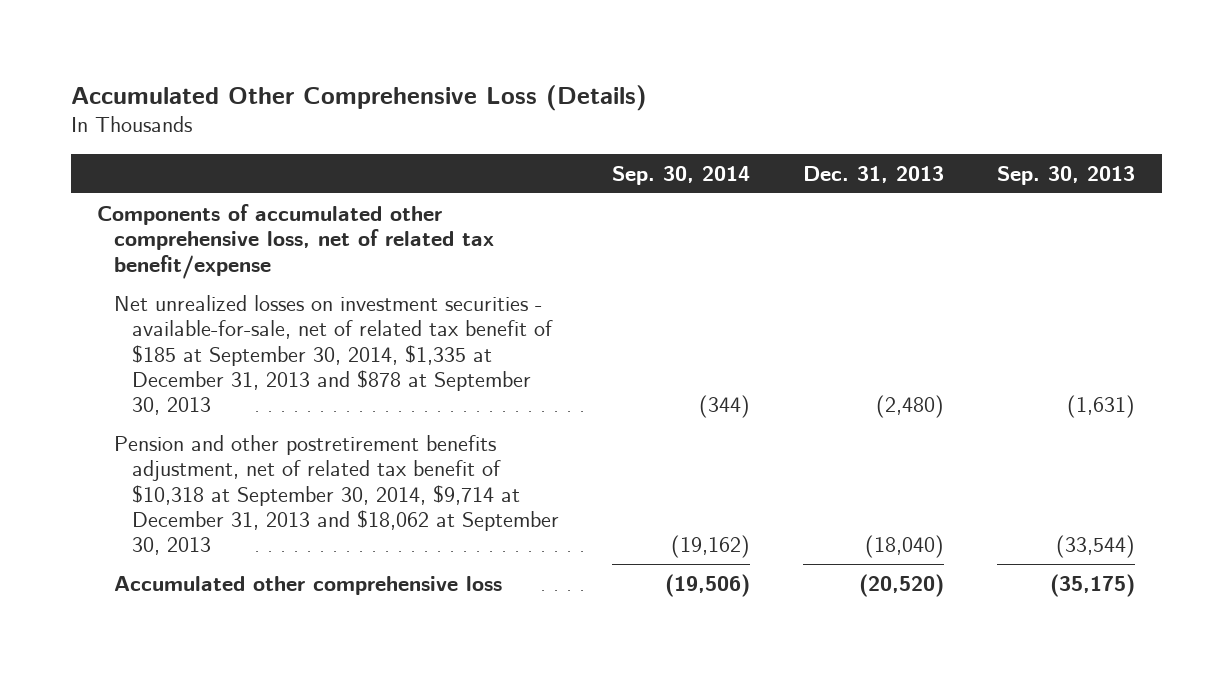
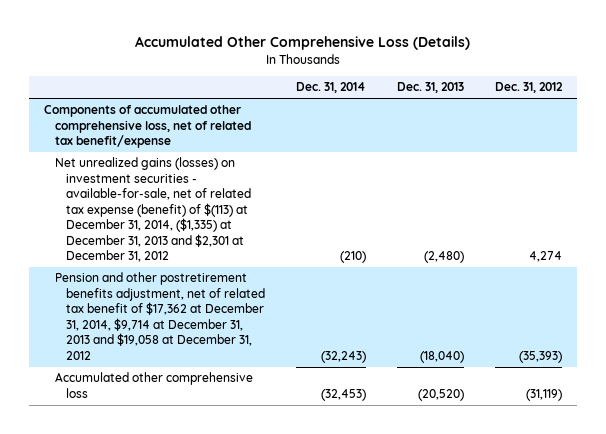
[611,165,750,185] Sep. 30, 2014 -> none
[997,165,1136,185] Sep. 30, 2013 -> none
none -> [295,82,366,94] Dec. 31, 2014
none -> [494,82,563,94] Dec. 31, 2012
[114,294,553,416] Net unrealized losses on investment securities - available-for-sale, net of related tax benefit of $185 at September 30, 2014, $1,335 at December 31, 2013 and $878 at September 30, 2013 -> [55,157,251,263] Net unrealized gains (losses) on investment securities - available-for-sale, net of related tax expense (benefit) of $(113) at December 31, 2014, ($1,335) at December 31, 2013 and $2,301 at December 31, 2012
[114,434,559,556] Pension and other postretirement benefits adjustment, net of related tax benefit of $10,318 at September 30, 2014, $9,714 at December 31, 2013 and $18,062 at September 30, 2013 -> [55,272,265,360] Pension and other postretirement benefits adjustment, net of related tax benefit of $17,362 at December 31, 2014, $9,714 at December 31, 2013 and $19,058 at December 31, 2012

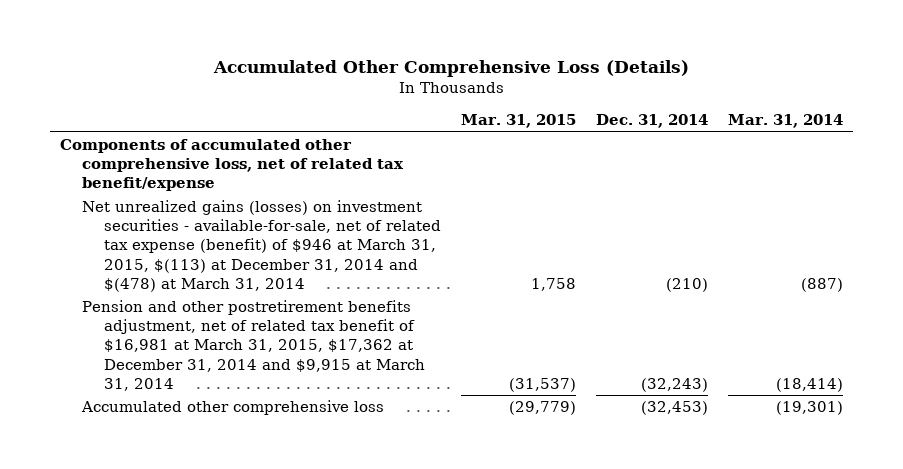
[396,82,464,94] Dec. 31, 2013 -> none
[494,82,563,94] Dec. 31, 2012 -> none
none -> [461,114,577,129] Mar. 31, 2015
none -> [728,114,844,129] Mar. 31, 2014
[55,157,251,263] Net unrealized gains (losses) on investment securities - available-for-sale, net of related tax expense (benefit) of $(113) at December 31, 2014, ($1,335) at December 31, 2013 and $2,301 at December 31, 2012 -> [82,200,442,292] Net unrealized gains (losses) on investment securities - available-for-sale, net of related tax expense (benefit) of $946 at March 31, 2015, $(113) at December 31, 2014 and $(478) at March 31, 2014
[55,272,265,360] Pension and other postretirement benefits adjustment, net of related tax benefit of $17,362 at December 31, 2014, $9,714 at December 31, 2013 and $19,058 at December 31, 2012 -> [82,300,426,391] Pension and other postretirement benefits adjustment, net of related tax benefit of $16,981 at March 31, 2015, $17,362 at December 31, 2014 and $9,915 at March 31, 2014

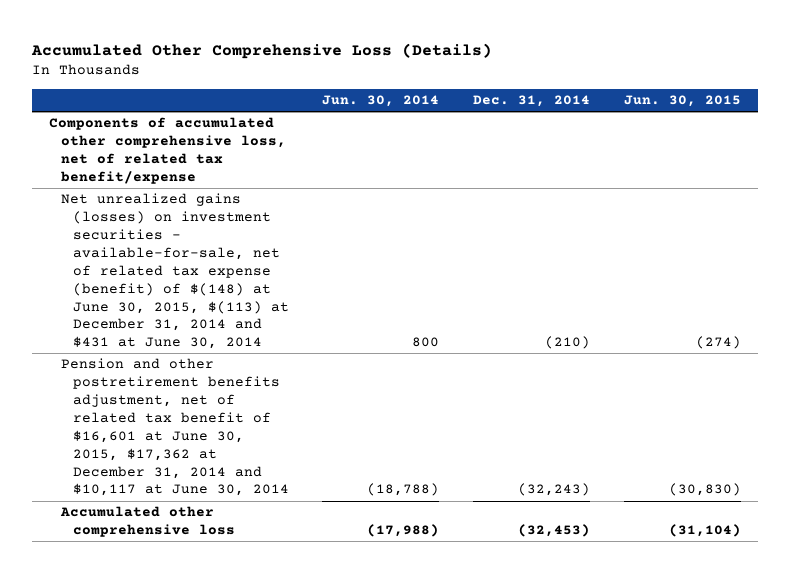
[461,114,577,129] Mar. 31, 2015 -> none
[728,114,844,129] Mar. 31, 2014 -> none
none -> [322,94,440,107] Jun. 30, 2014
none -> [623,94,741,107] Jun. 30, 2015
[82,200,442,292] Net unrealized gains (losses) on investment securities - available-for-sale, net of related tax expense (benefit) of $946 at March 31, 2015, $(113) at December 31, 2014 and $(478) at March 31, 2014 -> [60,193,289,350] Net unrealized gains (losses) on investment securities - available-for-sale, net of related tax expense (benefit) of $(148) at June 30, 2015, $(113) at December 31, 2014 and $431 at June 30, 2014
[82,300,426,391] Pension and other postretirement benefits adjustment, net of related tax benefit of $16,981 at March 31, 2015, $17,362 at December 31, 2014 and $9,915 at March 31, 2014 -> [60,358,289,497] Pension and other postretirement benefits adjustment, net of related tax benefit of $16,601 at June 30, 2015, $17,362 at December 31, 2014 and $10,117 at June 30, 2014

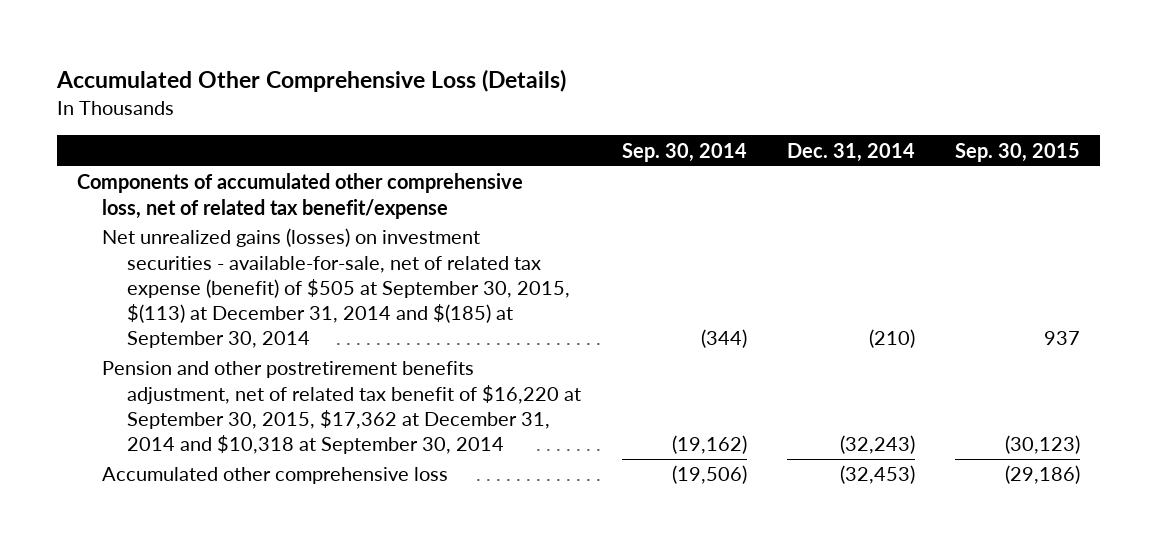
[322,94,440,107] Jun. 30, 2014 -> none
[623,94,741,107] Jun. 30, 2015 -> none
none -> [621,142,747,162] Sep. 30, 2014
none -> [955,142,1081,162] Sep. 30, 2015
[60,193,289,350] Net unrealized gains (losses) on investment securities - available-for-sale, net of related tax expense (benefit) of $(148) at June 30, 2015, $(113) at December 31, 2014 and $431 at June 30, 2014 -> [101,228,571,348] Net unrealized gains (losses) on investment securities - available-for-sale, net of related tax expense (benefit) of $505 at September 30, 2015, $(113) at December 31, 2014 and $(185) at September 30, 2014
[60,358,289,497] Pension and other postretirement benefits adjustment, net of related tax benefit of $16,601 at June 30, 2015, $17,362 at December 31, 2014 and $10,117 at June 30, 2014 -> [101,361,582,454] Pension and other postretirement benefits adjustment, net of related tax benefit of $16,220 at September 30, 2015, $17,362 at December 31, 2014 and $10,318 at September 30, 2014

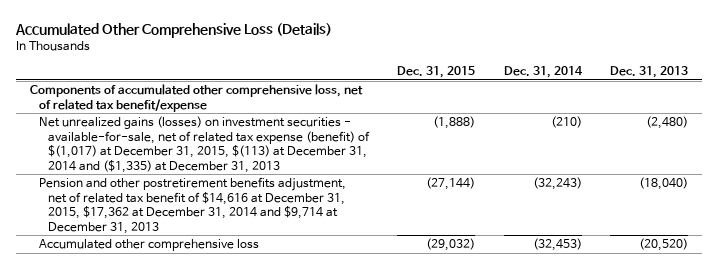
[621,142,747,162] Sep. 30, 2014 -> none
[955,142,1081,162] Sep. 30, 2015 -> none
none -> [397,66,476,79] Dec. 31, 2015
none -> [609,66,688,79] Dec. 31, 2013
[101,228,571,348] Net unrealized gains (losses) on investment securities - available-for-sale, net of related tax expense (benefit) of $505 at September 30, 2015, $(113) at December 31, 2014 and $(185) at September 30, 2014 -> [39,116,370,173] Net unrealized gains (losses) on investment securities - available-for-sale, net of related tax expense (benefit) of $(1,017) at December 31, 2015, $(113) at December 31, 2014 and ($1,335) at December 31, 2013
[101,361,582,454] Pension and other postretirement benefits adjustment, net of related tax benefit of $16,220 at September 30, 2015, $17,362 at December 31, 2014 and $10,318 at September 30, 2014 -> [39,177,347,234] Pension and other postretirement benefits adjustment, net of related tax benefit of $14,616 at December 31, 2015, $17,362 at December 31, 2014 and $9,714 at December 31, 2013

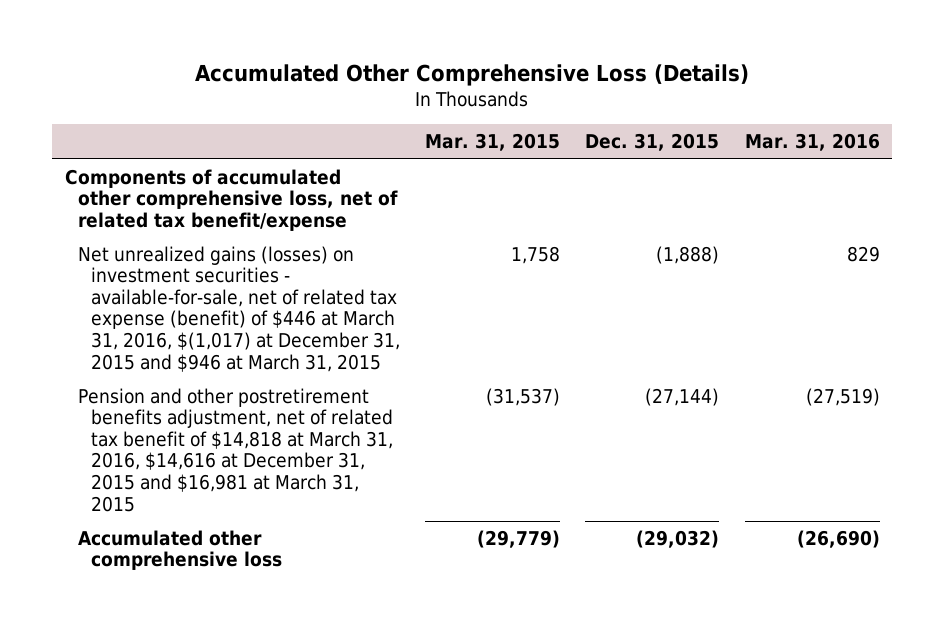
[503,66,583,79] Dec. 31, 2014 -> none
[609,66,688,79] Dec. 31, 2013 -> none
none -> [425,133,561,152] Mar. 31, 2015
none -> [744,133,880,152] Mar. 31, 2016
[39,116,370,173] Net unrealized gains (losses) on investment securities - available-for-sale, net of related tax expense (benefit) of $(1,017) at December 31, 2015, $(113) at December 31, 2014 and ($1,335) at December 31, 2013 -> [77,245,401,372] Net unrealized gains (losses) on investment securities - available-for-sale, net of related tax expense (benefit) of $446 at March 31, 2016, $(1,017) at December 31, 2015 and $946 at March 31, 2015
[39,177,347,234] Pension and other postretirement benefits adjustment, net of related tax benefit of $14,616 at December 31, 2015, $17,362 at December 31, 2014 and $9,714 at December 31, 2013 -> [77,387,394,512] Pension and other postretirement benefits adjustment, net of related tax benefit of $14,818 at March 31, 2016, $14,616 at December 31, 2015 and $16,981 at March 31, 2015

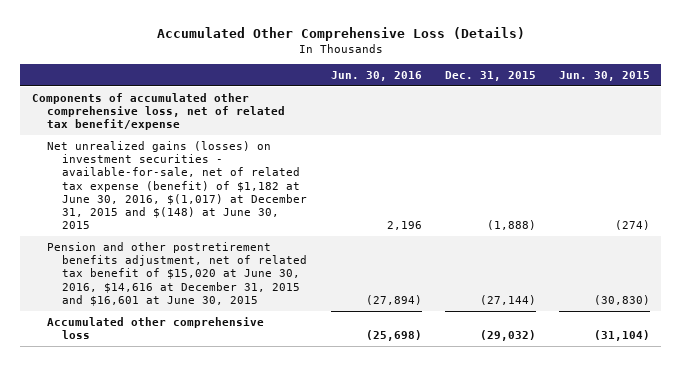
[425,133,561,152] Mar. 31, 2015 -> none
[744,133,880,152] Mar. 31, 2016 -> none
none -> [330,70,422,81] Jun. 30, 2016
none -> [558,70,650,81] Jun. 30, 2015
[77,245,401,372] Net unrealized gains (losses) on investment securities - available-for-sale, net of related tax expense (benefit) of $446 at March 31, 2016, $(1,017) at December 31, 2015 and $946 at March 31, 2015 -> [47,141,308,230] Net unrealized gains (losses) on investment securities - available-for-sale, net of related tax expense (benefit) of $1,182 at June 30, 2016, $(1,017) at December 31, 2015 and $(148) at June 30, 2015
[77,387,394,512] Pension and other postretirement benefits adjustment, net of related tax benefit of $14,818 at March 31, 2016, $14,616 at December 31, 2015 and $16,981 at March 31, 2015 -> [47,242,308,306] Pension and other postretirement benefits adjustment, net of related tax benefit of $15,020 at June 30, 2016, $14,616 at December 31, 2015 and $16,601 at June 30, 2015

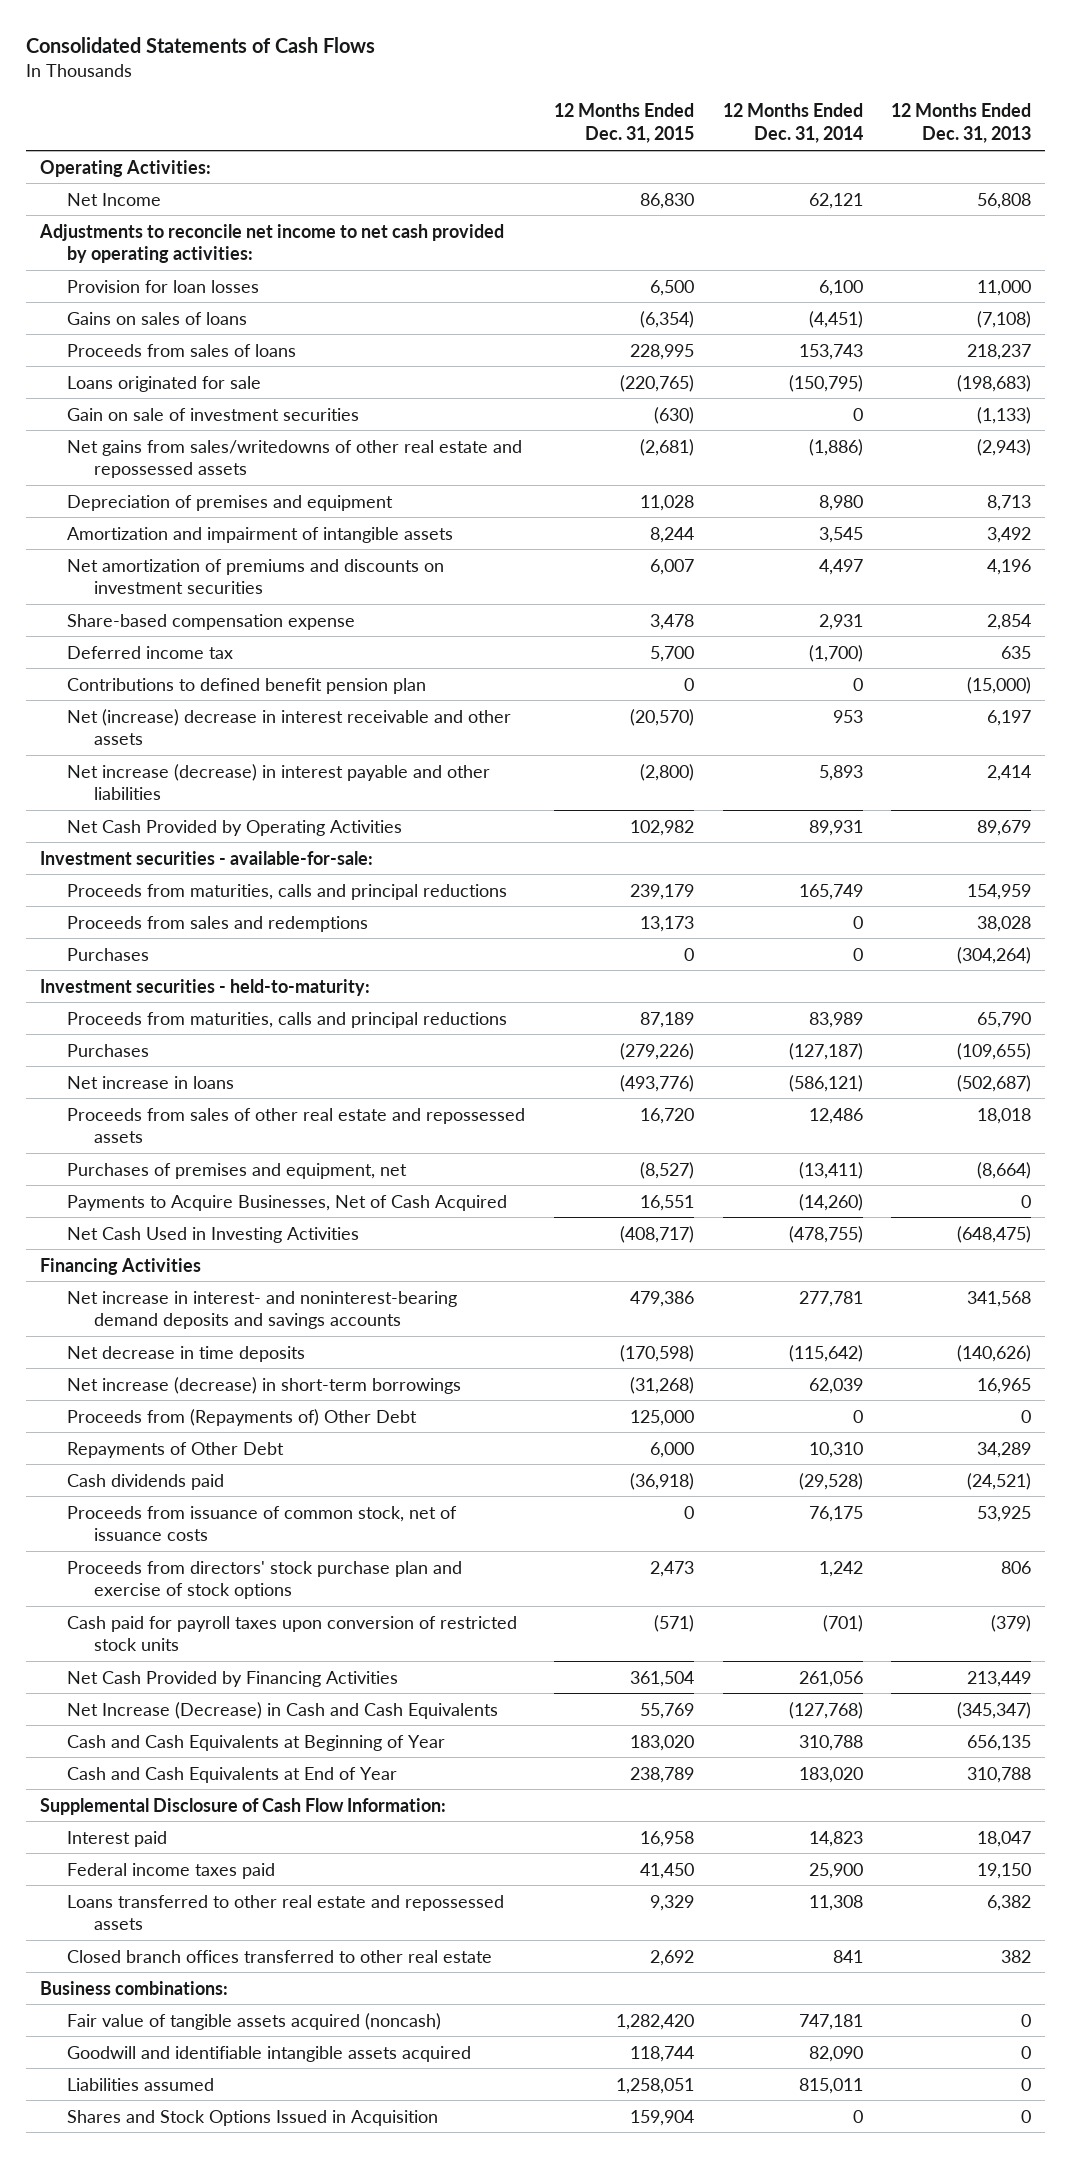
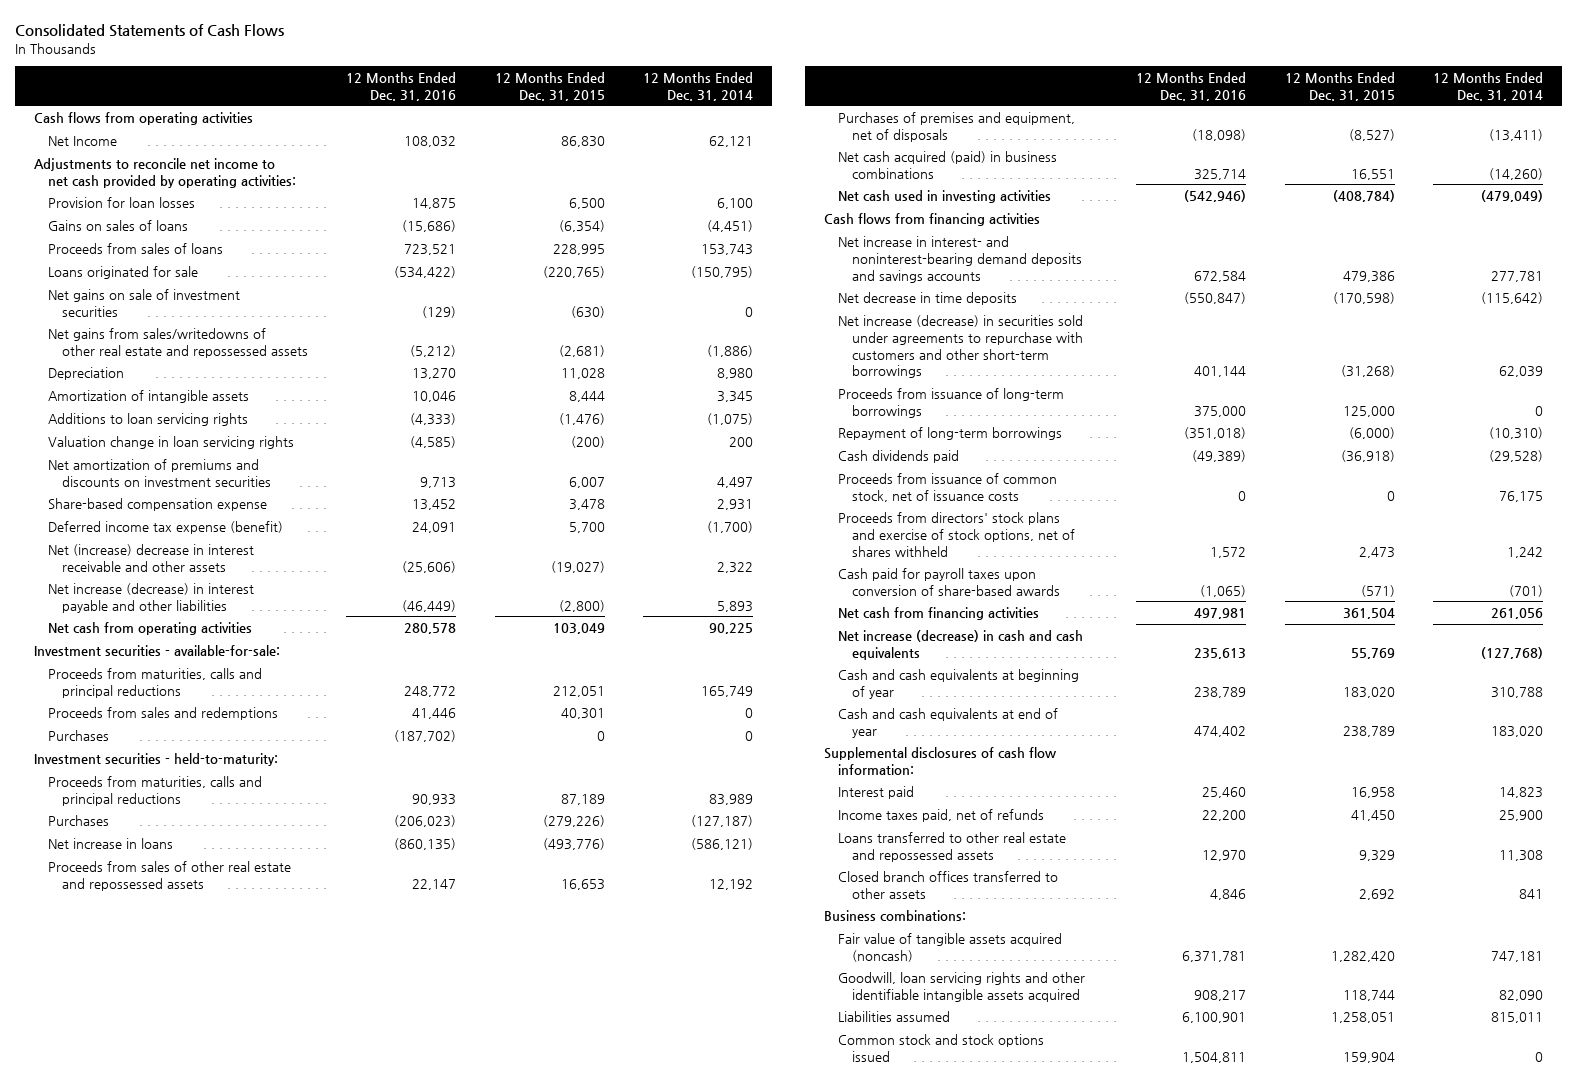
[891,103,1032,144] 12 Months Ended Dec. 31, 2013 -> none
none -> [346,71,457,101] 12 Months Ended Dec. 31, 2016
[40,159,212,177] Operating Activities: -> [34,111,254,125] Cash flows from operating activities
[67,407,360,421] Gain on sale of investment securities -> [47,288,240,317] Net gains on sale of investment securities
[67,494,394,511] Depreciation of premises and equipment -> [47,366,124,380] Depreciation
[67,526,454,543] Amortization and impairment of intangible assets -> [47,389,249,403] Amortization of intangible assets
[650,526,695,543] 8,244 -> [568,390,605,402] 8,444
[818,526,863,543] 3,545 -> [716,390,753,402] 3,345
none -> [47,412,248,426] Additions to loan servicing rights
none -> [47,435,294,449] Valuation change in loan servicing rights
[67,677,427,694] Contributions to defined benefit pension plan -> none
[67,645,234,659] Deferred income tax -> [47,520,283,534] Deferred income tax expense (benefit)
[630,708,695,726] (20,570) -> [550,560,605,573] (19,027)
[832,709,863,723] 953 -> [716,561,753,573] 2,322
[67,819,403,836] Net Cash Provided by Operating Activities -> [47,621,252,635] Net cash from operating activities
[630,819,695,836] 102,982 -> [552,622,605,634] 103,049
[808,819,863,836] 89,931 -> [708,622,753,634] 90,225
[630,883,695,900] 239,179 -> [552,685,605,697] 212,051
[640,915,695,932] 13,173 -> [560,707,605,719] 40,301
[640,1107,695,1124] 16,720 -> [560,878,605,890] 16,653
[808,1107,863,1124] 12,486 -> [708,878,753,890] 12,192
[67,1162,408,1179] Purchases of premises and equipment, net -> [837,111,1075,142] Purchases of premises and equipment, net of disposals
[67,1194,508,1211] Payments to Acquire Businesses, Net of Cash Acquired -> [837,150,1057,179] Net cash acquired (paid) in business combinations
[67,1226,360,1243] Net Cash Used in Investing Activities -> [837,189,1051,203] Net cash used in investing activities
[620,1225,695,1243] (408,717) -> [1332,189,1395,202] (408,784)
[788,1225,863,1243] (478,755) -> [1480,189,1543,202] (479,049)
[40,1257,202,1275] Financing Activities -> [824,212,1041,226] Cash flows from financing activities
[67,1376,462,1394] Net increase (decrease) in short-term borrowings -> [837,314,1083,379] Net increase (decrease) in securities sold under agreements to repurchase with customers and other short-term borrowings
[67,1408,418,1426] Proceeds from (Repayments of) Other Debt -> [837,387,1064,418] Proceeds from issuance of long-term borrowings
[67,1441,285,1458] Repayments of Other Debt -> [837,426,1062,440] Repayment of long-term borrowings
[650,1441,695,1458] 6,000 -> [1348,426,1395,439] (6,000)
[808,1441,863,1458] 10,310 -> [1488,426,1543,439] (10,310)
[67,1560,463,1600] Proceeds from directors' stock purchase plan and exercise of stock options -> [837,511,1075,557] Proceeds from directors' stock plans and exercise of stock options, net of shares withheld
[67,1615,518,1652] Cash paid for payroll taxes upon conversion of restricted stock units -> [837,567,1060,596] Cash paid for payroll taxes upon conversion of share-based awards
[67,1670,399,1687] Net Cash Provided by Financing Activities -> [837,606,1039,620] Net cash from financing activities
[67,1701,499,1719] Net Increase (Decrease) in Cash and Cash Equivalents -> [837,629,1083,660] Net increase (decrease) in cash and cash equivalents
[67,1734,446,1751] Cash and Cash Equivalents at Beginning of Year -> [837,668,1079,699] Cash and cash equivalents at beginning of year
[67,1766,398,1783] Cash and Cash Equivalents at End of Year -> [837,707,1058,738] Cash and cash equivalents at end of year
[40,1797,447,1815] Supplemental Disclosure of Cash Flow Information: -> [824,746,1058,775] Supplemental disclosures of cash flow information:
[67,1862,276,1879] Federal income taxes paid -> [837,808,1044,822] Income taxes paid, net of refunds
[67,1949,493,1963] Closed branch offices transferred to other real estate -> [837,870,1058,899] Closed branch offices transferred to other assets
[67,2045,472,2062] Goodwill and identifiable intangible assets acquired -> [837,971,1085,1002] Goodwill, loan servicing rights and other identifiable intangible assets acquired
[67,2109,439,2126] Shares and Stock Options Issued in Acquisition -> [837,1033,1044,1062] Common stock and stock options issued

